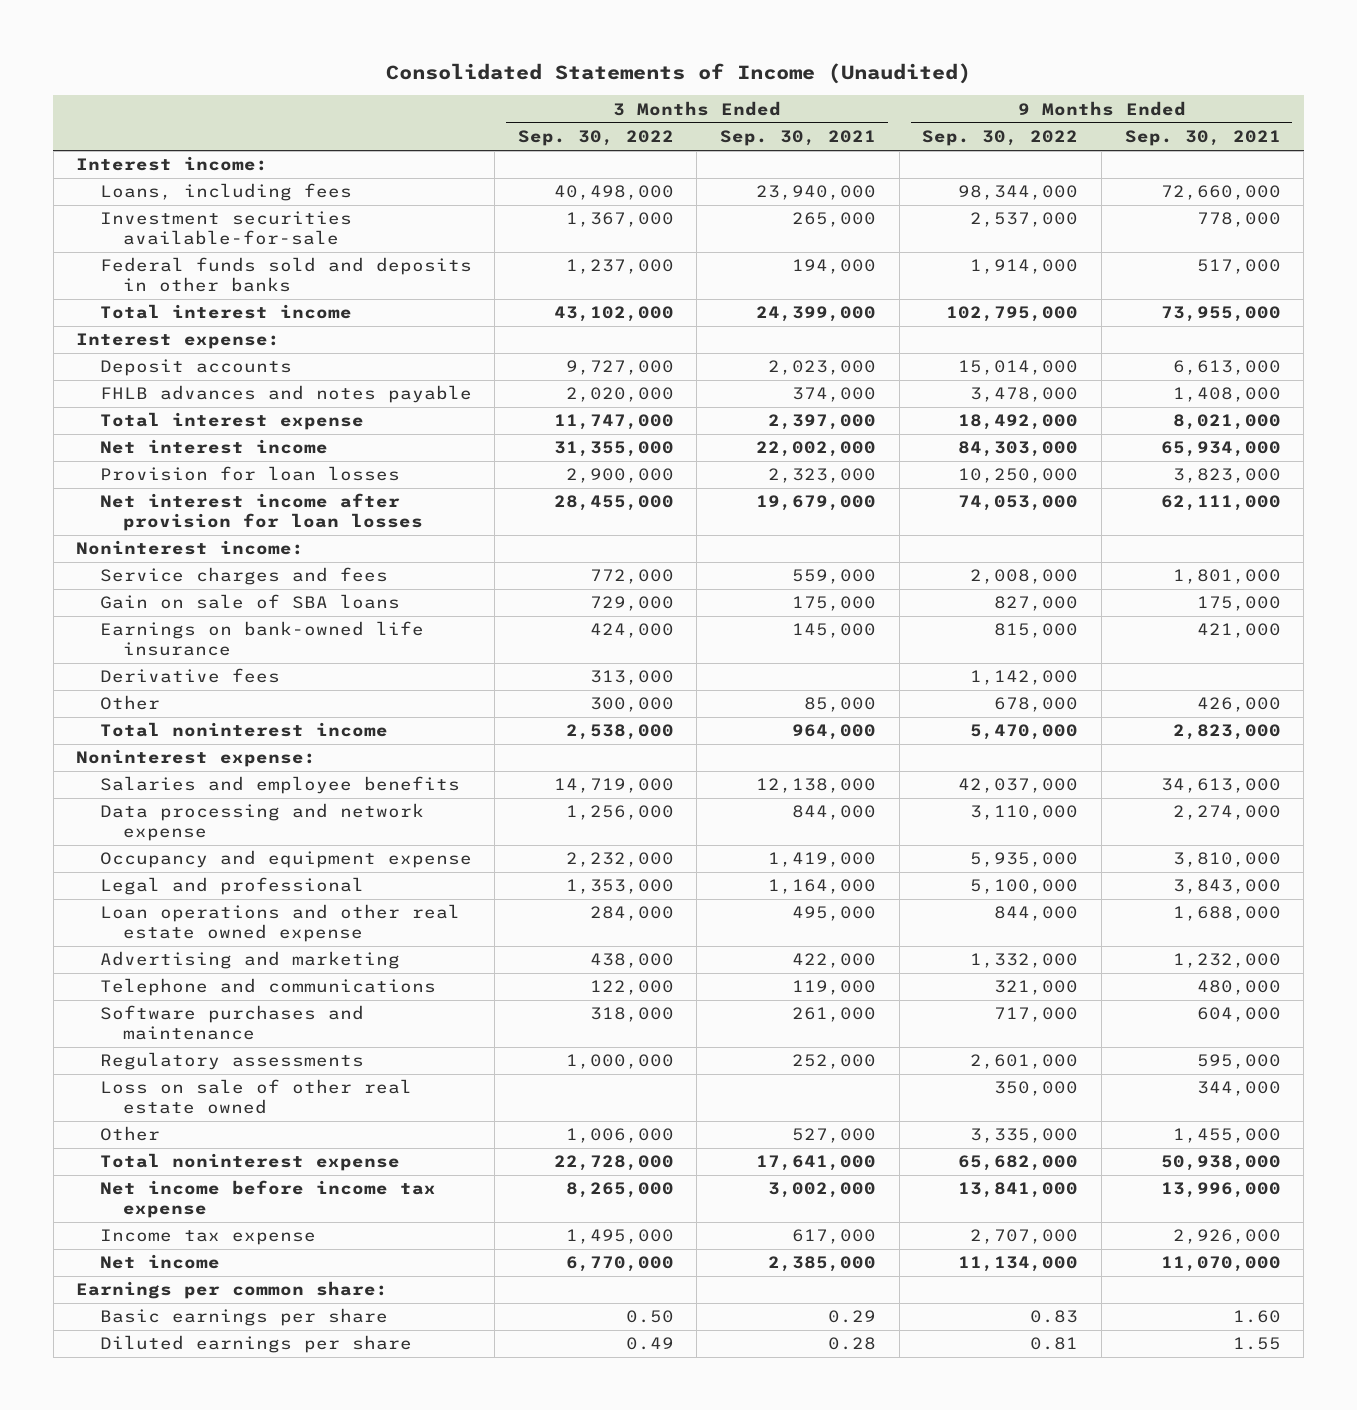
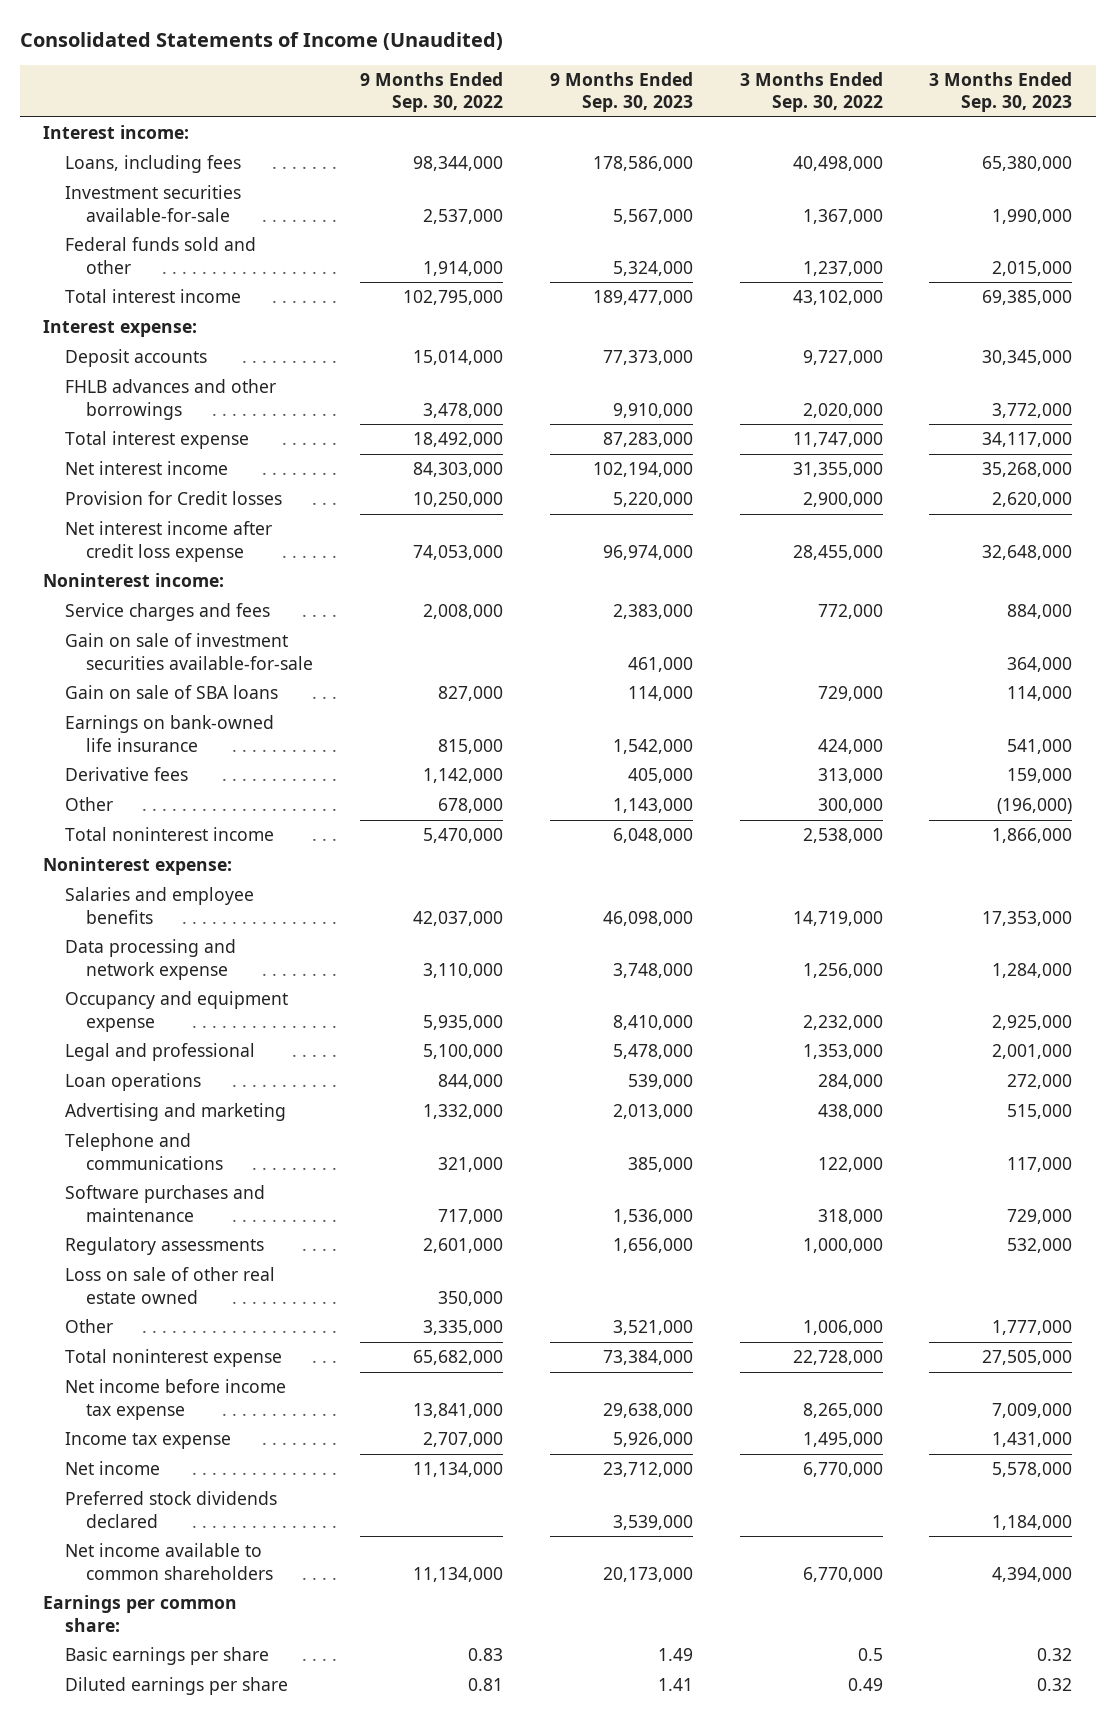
[720,130,877,147] Sep. 30, 2021 -> none
[1124,130,1281,147] Sep. 30, 2021 -> none
none -> [549,71,693,113] 9 Months Ended Sep. 30, 2023
none -> [929,71,1073,113] 3 Months Ended Sep. 30, 2023
[99,257,472,292] Federal funds sold and deposits in other banks -> [64,237,256,274] Federal funds sold and other
[99,385,472,404] FHLB advances and notes payable -> [64,379,276,420] FHLB advances and other borrowings
[99,466,400,482] Provision for loan losses -> [64,491,282,506] Provision for Credit losses
[99,493,423,531] Net interest income after provision for loan losses -> [64,521,272,562] Net interest income after credit loss expense
none -> [64,633,314,670] Gain on sale of investment securities available-for-sale
[99,904,460,942] Loan operations and other real estate owned expense -> [64,1073,201,1092] Loan operations
none -> [64,1491,277,1528] Preferred stock dividends declared
none -> [64,1543,274,1580] Net income available to common shareholders
[625,1310,674,1324] 0.50 -> [857,1648,883,1662] 0.5

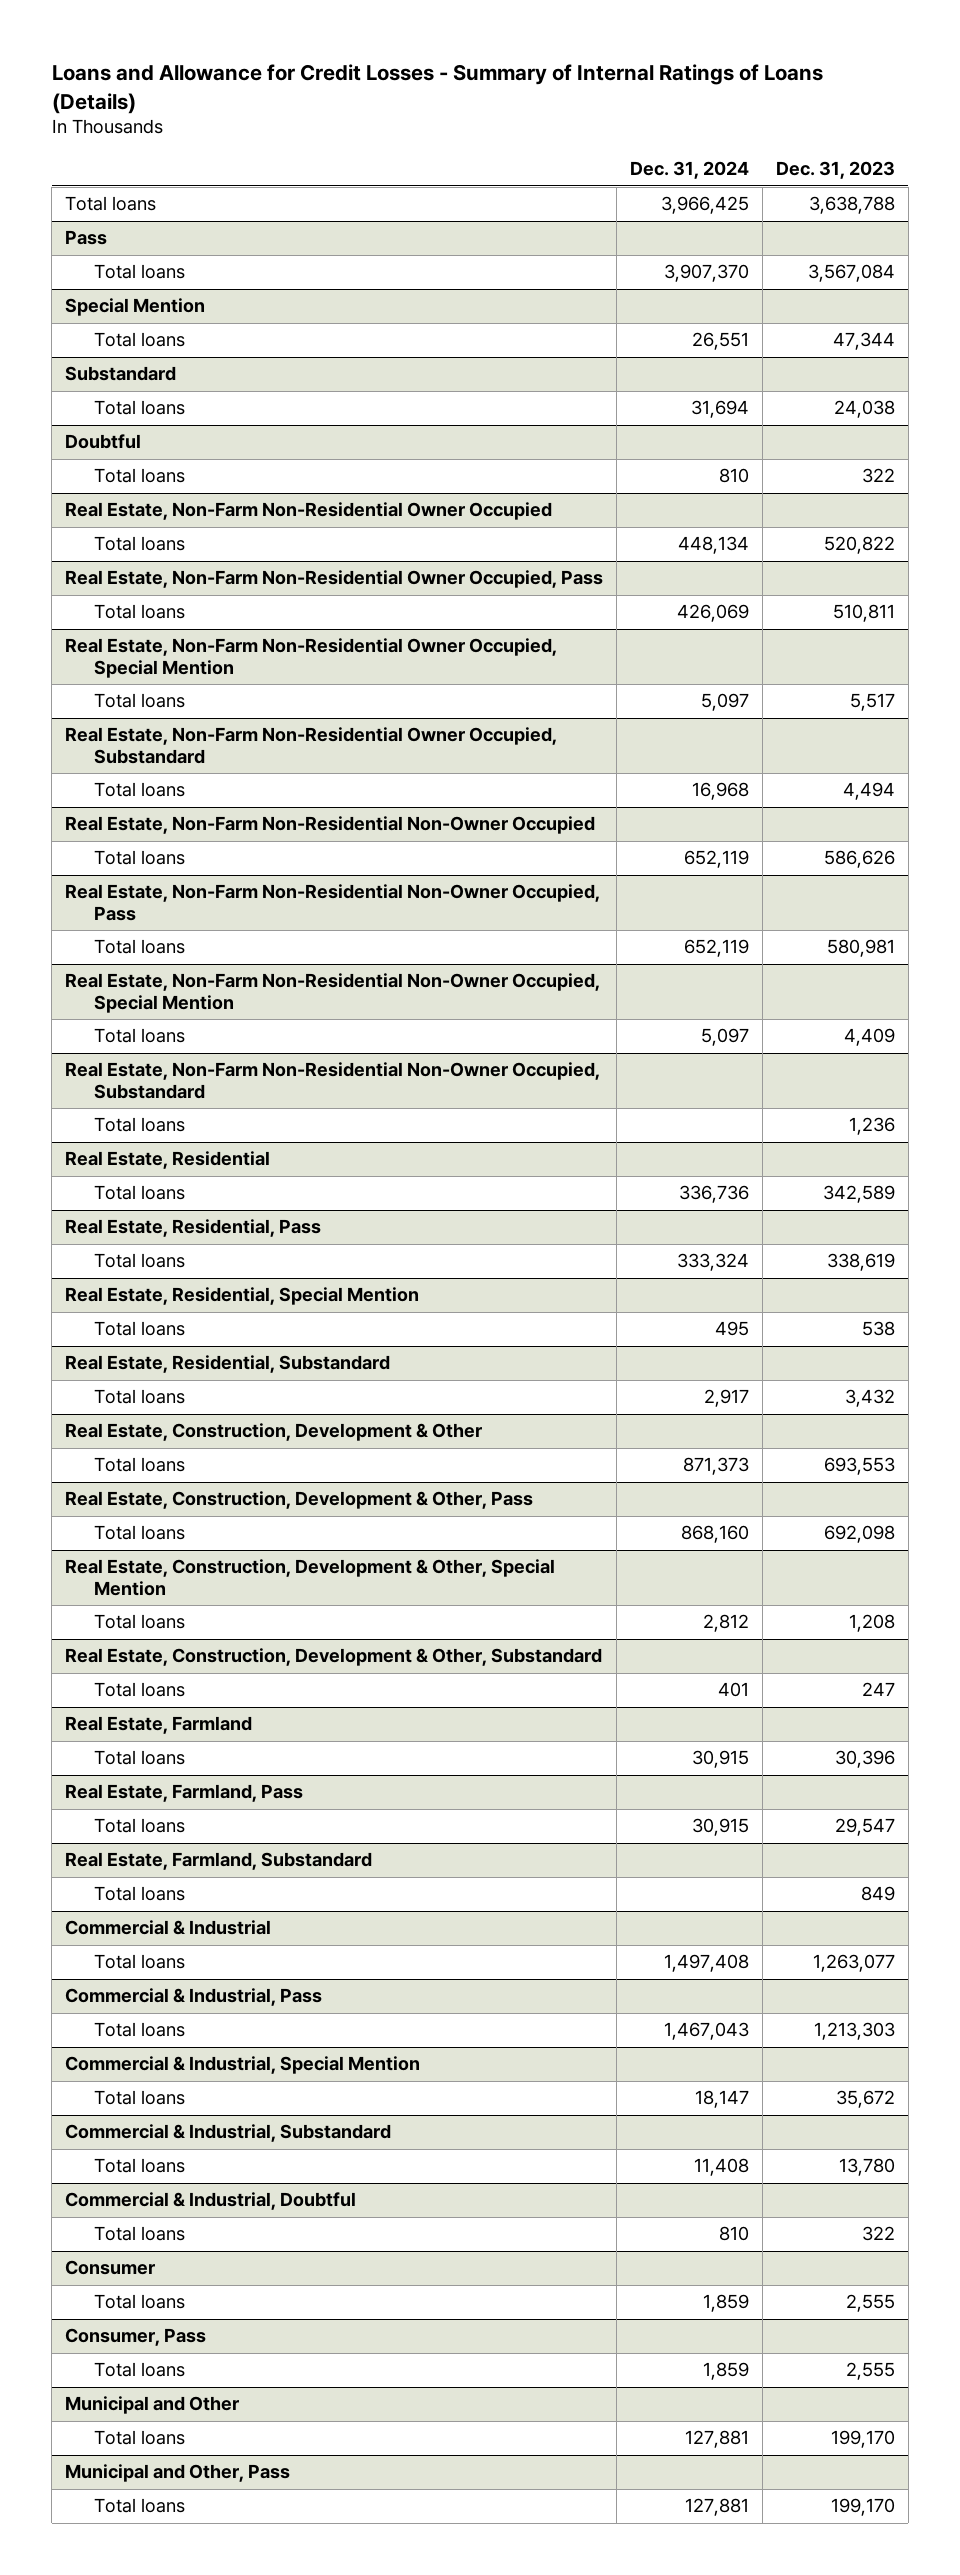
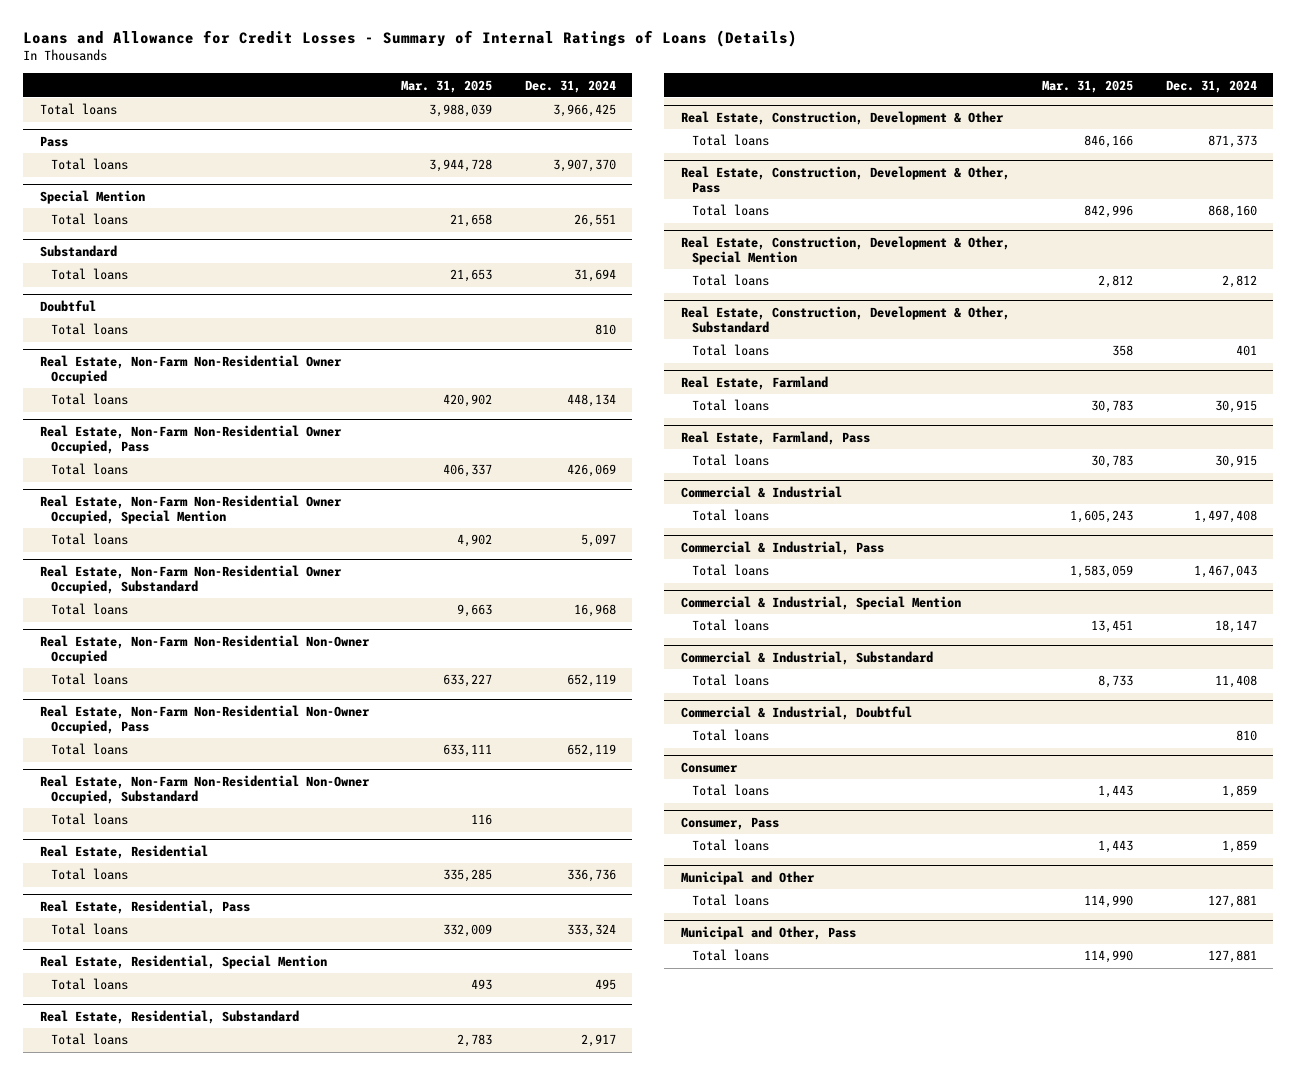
[775,161,895,180] Dec. 31, 2023 -> none
none -> [401,79,493,93] Mar. 31, 2025
[65,973,601,1014] Real Estate, Non-Farm Non-Residential Non-Owner Occupied, Special Mention -> none
[93,1028,185,1044] Total loans -> none
[65,1852,373,1871] Real Estate, Farmland, Substandard -> none
[93,1886,185,1902] Total loans -> none

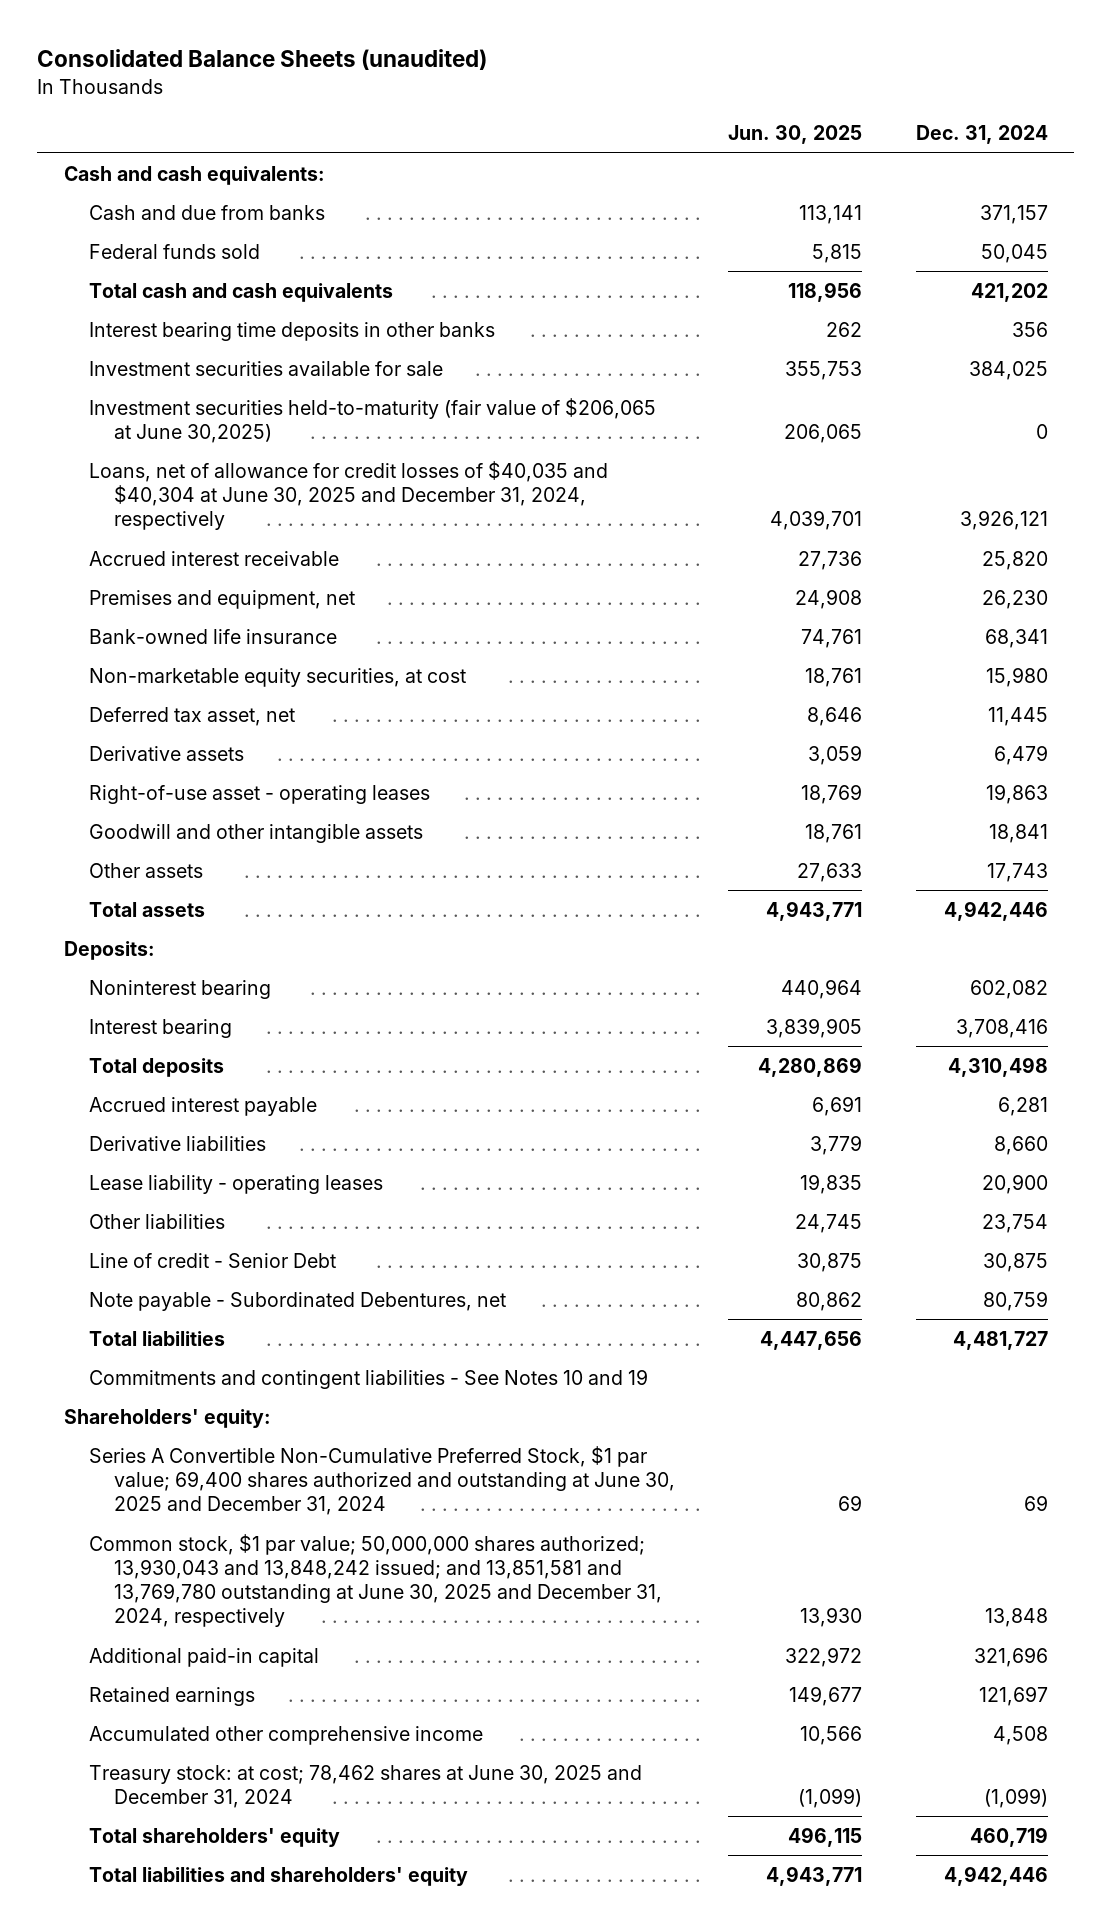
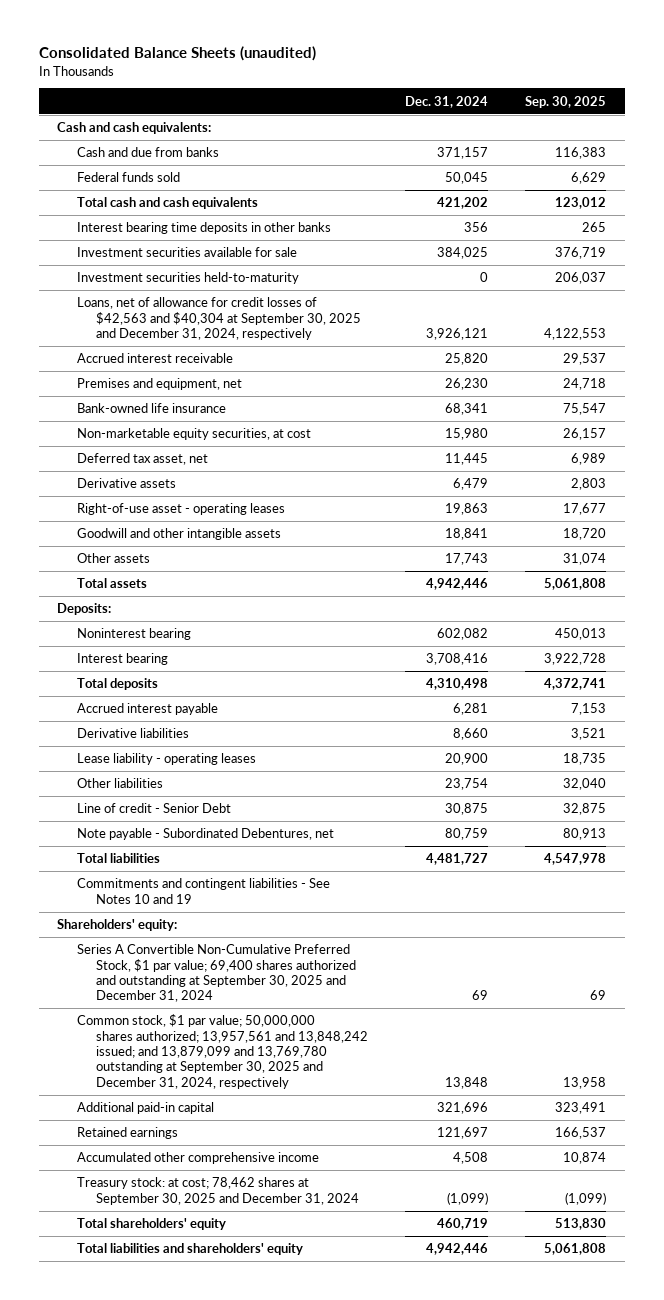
[728,124,863,144] Jun. 30, 2025 -> none
none -> [525,95,607,108] Sep. 30, 2025
[88,397,656,443] Investment securities held-to-maturity (fair value of $206,065 at June 30,2025) -> [76,272,299,285] Investment securities held-to-maturity
[88,460,608,531] Loans, net of allowance for credit losses of $40,035 and $40,304 at June 30, 2025 and December 31, 2024, respectively -> [76,297,361,340] Loans, net of allowance for credit losses of $42,563 and $40,304 at September 30, 2025 and December 31, 2024, respectively
[88,1445,675,1516] Series A Convertible Non-Cumulative Preferred Stock, $1 par value; 69,400 shares authorized and outstanding at June 30, 2025 and December 31, 2024 -> [76,944,356,1003] Series A Convertible Non-Cumulative Preferred Stock, $1 par value; 69,400 shares authorized and outstanding at September 30, 2025 and December 31, 2024
[88,1533,662,1628] Common stock, $1 par value; 50,000,000 shares authorized; 13,930,043 and 13,848,242 issued; and 13,851,581 and 13,769,780 outstanding at June 30, 2025 and December 31, 2024, respectively -> [76,1014,368,1089] Common stock, $1 par value; 50,000,000 shares authorized; 13,957,561 and 13,848,242 issued; and 13,879,099 and 13,769,780 outstanding at September 30, 2025 and December 31, 2024, respectively
[88,1764,642,1808] Treasury stock: at cost; 78,462 shares at June 30, 2025 and December 31, 2024 -> [76,1177,359,1205] Treasury stock: at cost; 78,462 shares at September 30, 2025 and December 31, 2024

